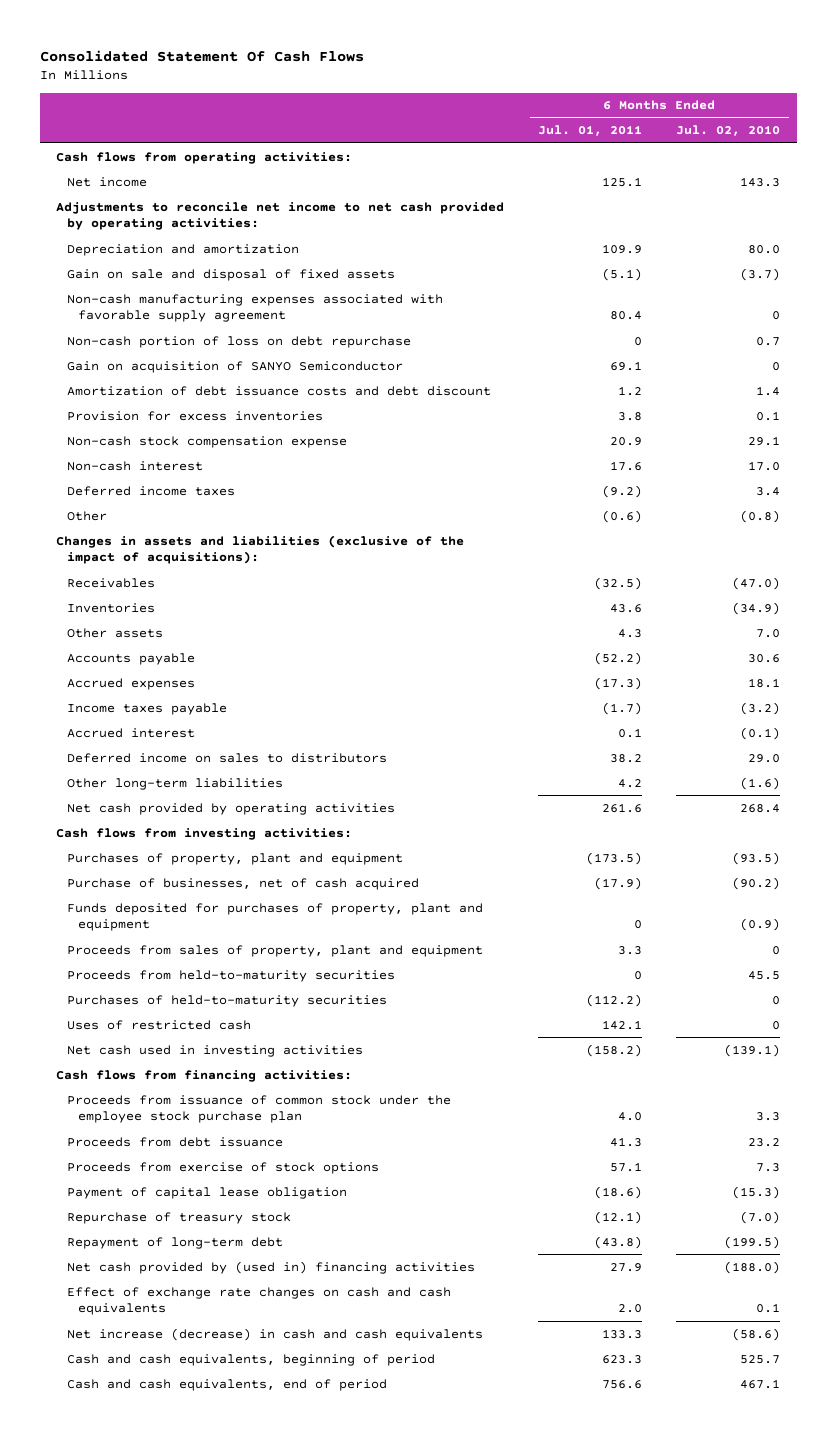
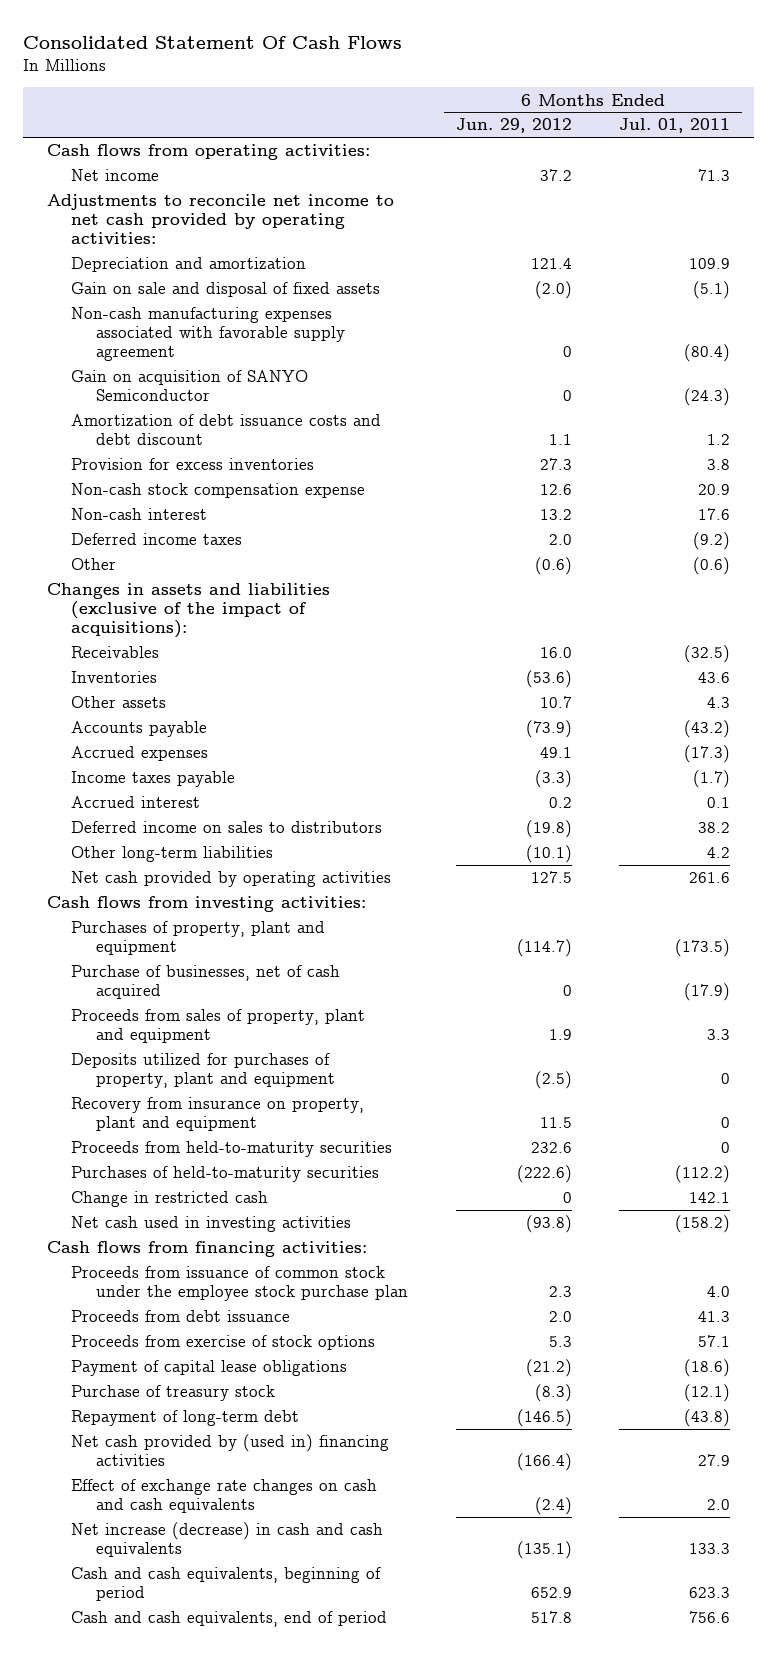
[676,125,781,137] Jul. 02, 2010 -> none
none -> [455,118,572,134] Jun. 29, 2012
[602,176,643,187] 125.1 -> [698,169,731,182] 71.3
[67,335,412,348] Non-cash portion of loss on debt repurchase -> none
[610,311,643,321] 80.4 -> [684,344,731,363] (80.4)
[610,360,643,371] 69.1 -> [684,388,731,407] (24.3)
[594,651,643,665] (52.2) -> [684,720,731,739] (43.2)
[67,902,484,932] Funds deposited for purchases of property, plant and equipment -> none
none -> [71,1053,335,1089] Deposits utilized for purchases of property, plant and equipment
none -> [71,1097,365,1132] Recovery from insurance on property, plant and equipment
[67,1019,252,1030] Uses of restricted cash -> [71,1191,269,1208] Change in restricted cash
[67,1186,348,1199] Payment of capital lease obligation -> [71,1360,348,1377] Payment of capital lease obligations
[67,1211,292,1224] Repurchase of treasury stock -> [71,1385,276,1402] Purchase of treasury stock

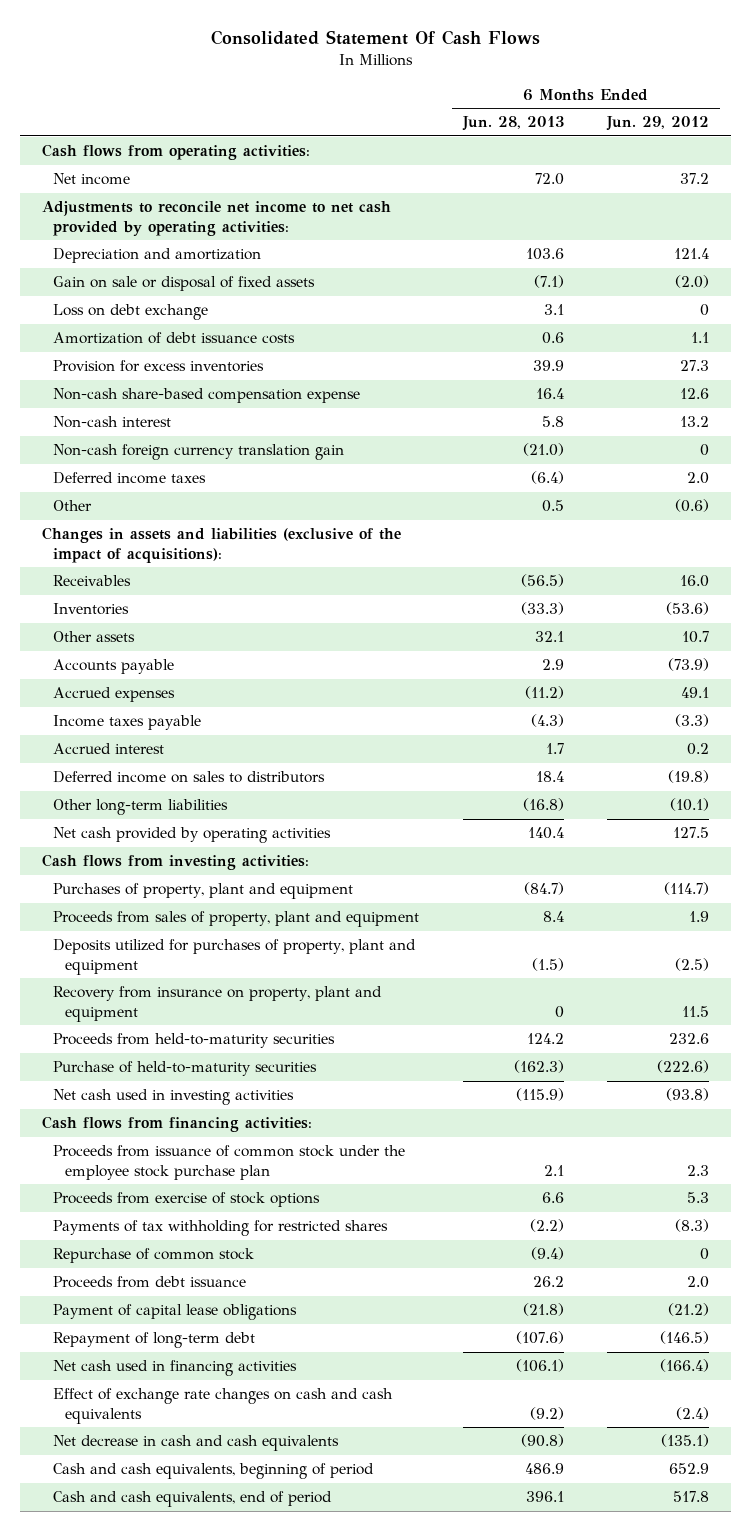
[619,118,731,134] Jul. 01, 2011 -> none
none -> [461,116,564,132] Jun. 28, 2013
[71,307,345,362] Non-cash manufacturing expenses associated with favorable supply agreement -> none
[71,370,309,402] Gain on acquisition of SANYO Semiconductor -> none
[71,282,381,298] Gain on sale and disposal of fixed assets -> [53,276,316,292] Gain on sale or disposal of fixed assets
none -> [53,304,209,321] Loss on debt exchange
[71,414,382,446] Amortization of debt issuance costs and debt discount -> [53,332,296,345] Amortization of debt issuance costs
[71,483,366,499] Non-cash stock compensation expense -> [53,388,361,404] Non-cash share-based compensation expense
none -> [53,444,345,461] Non-cash foreign currency translation gain
[71,965,341,1000] Purchase of businesses, net of cash acquired -> none
[71,1191,269,1208] Change in restricted cash -> none
[71,1166,380,1183] Purchases of held-to-maturity securities -> [53,1061,318,1077] Purchase of held-to-maturity securities
none -> [53,1220,389,1237] Payments of tax withholding for restricted shares
none -> [53,1248,255,1264] Repurchase of common stock
[71,1310,291,1323] Proceeds from debt issuance -> [53,1276,247,1289] Proceeds from debt issuance
[71,1385,276,1402] Purchase of treasury stock -> none
[71,1434,390,1467] Net cash provided by (used in) financing activities -> [53,1360,298,1377] Net cash used in financing activities
[71,1522,384,1558] Net increase (decrease) in cash and cash equivalents -> [53,1435,340,1452] Net decrease in cash and cash equivalents

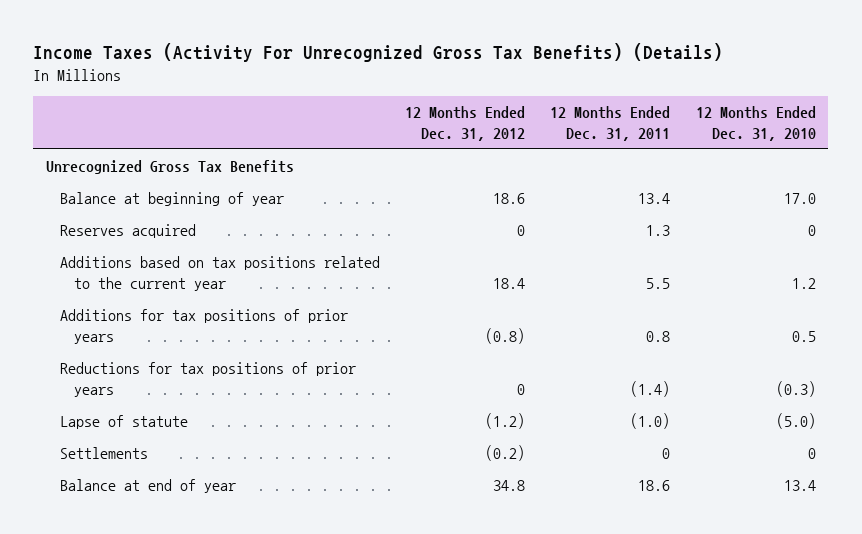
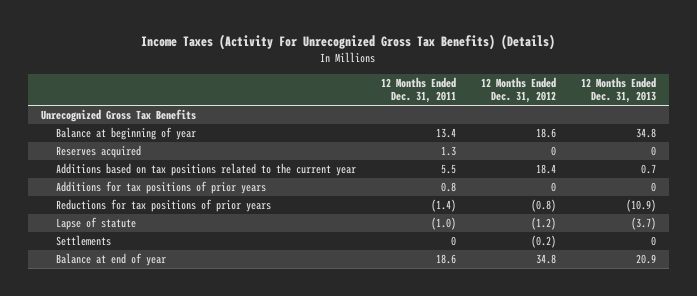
[695,106,816,142] 12 Months Ended Dec. 31, 2010 -> none
none -> [580,76,656,104] 12 Months Ended Dec. 31, 2013
[485,327,526,344] (0.8) -> [550,182,556,193] 0
[517,383,526,395] 0 -> [530,199,556,213] (0.8)

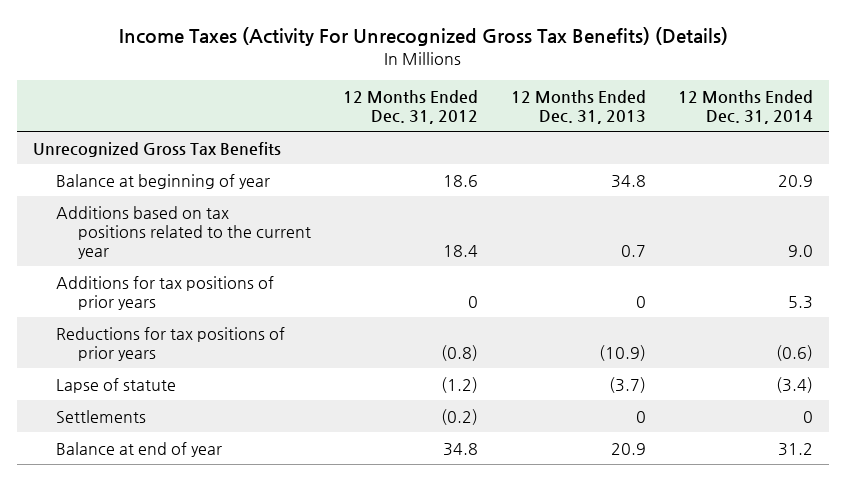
[380,76,456,104] 12 Months Ended Dec. 31, 2011 -> none
none -> [677,90,813,125] 12 Months Ended Dec. 31, 2014
[55,145,141,159] Reserves acquired -> none

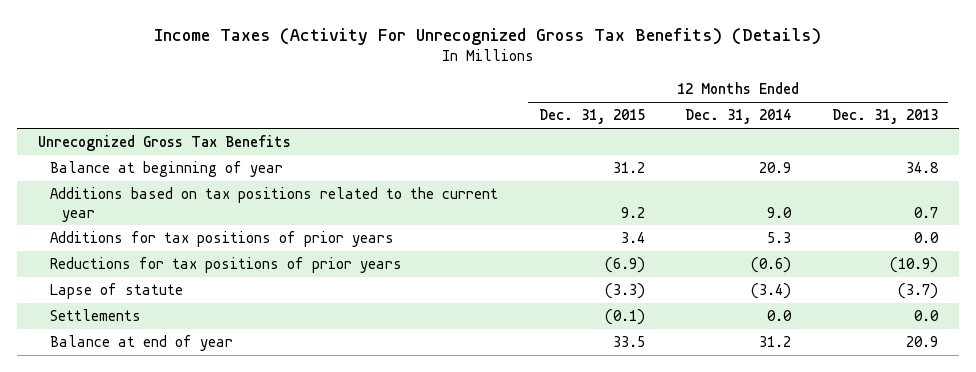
[343,90,479,125] 12 Months Ended Dec. 31, 2012 -> none
none -> [538,109,645,125] Dec. 31, 2015
[635,295,646,308] 0 -> [914,232,940,244] 0.0
[635,410,646,423] 0 -> [914,310,940,322] 0.0
[802,410,813,423] 0 -> [767,310,793,322] 0.0

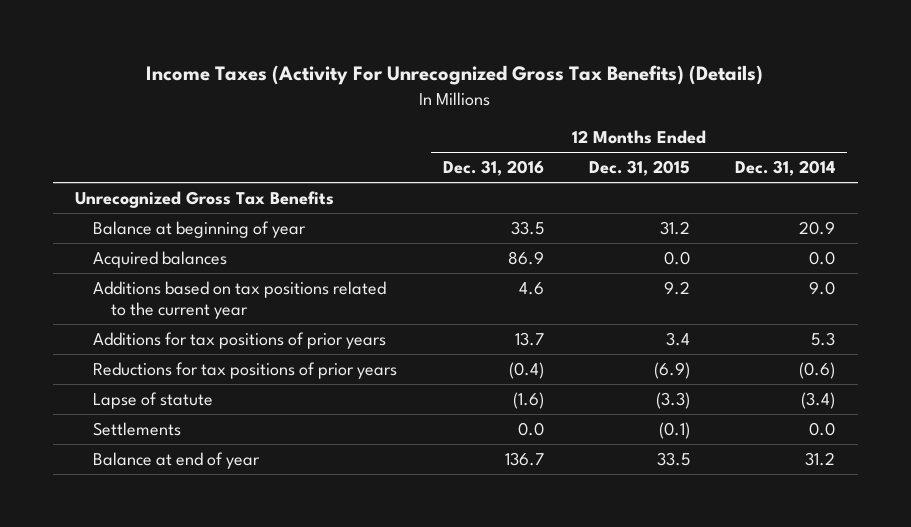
[832,109,939,125] Dec. 31, 2013 -> none
none -> [442,160,544,177] Dec. 31, 2016
none -> [93,250,228,268] Acquired balances

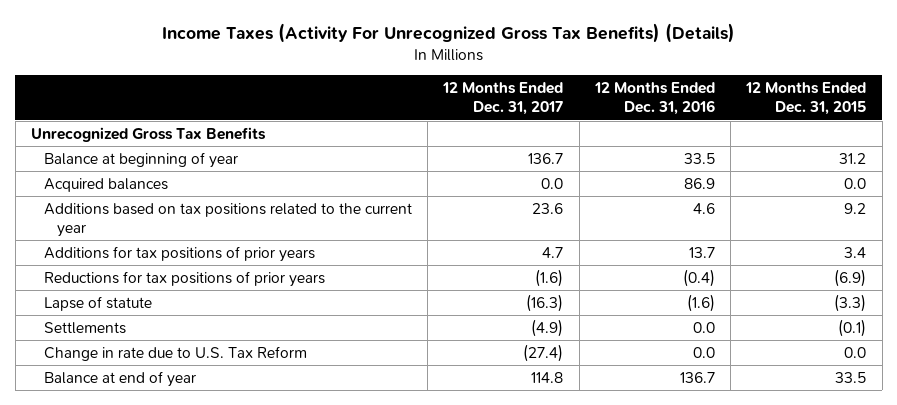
[735,160,836,177] Dec. 31, 2014 -> none
none -> [442,82,564,116] 12 Months Ended Dec. 31, 2017
none -> [43,345,307,361] Change in rate due to U.S. Tax Reform

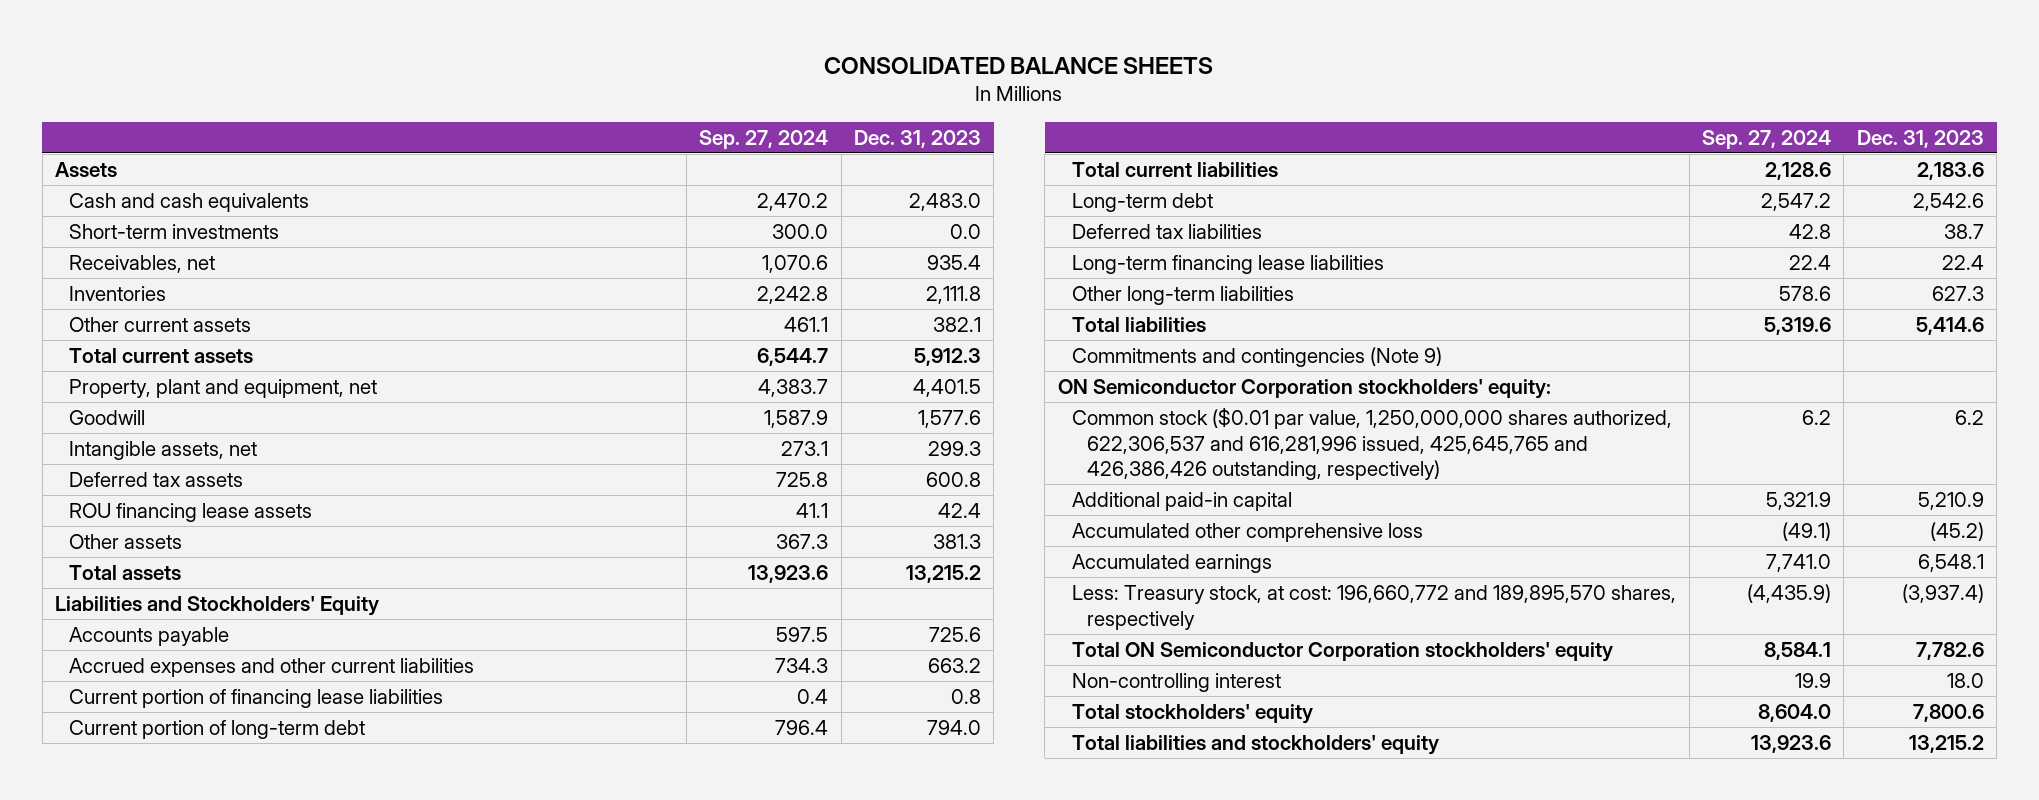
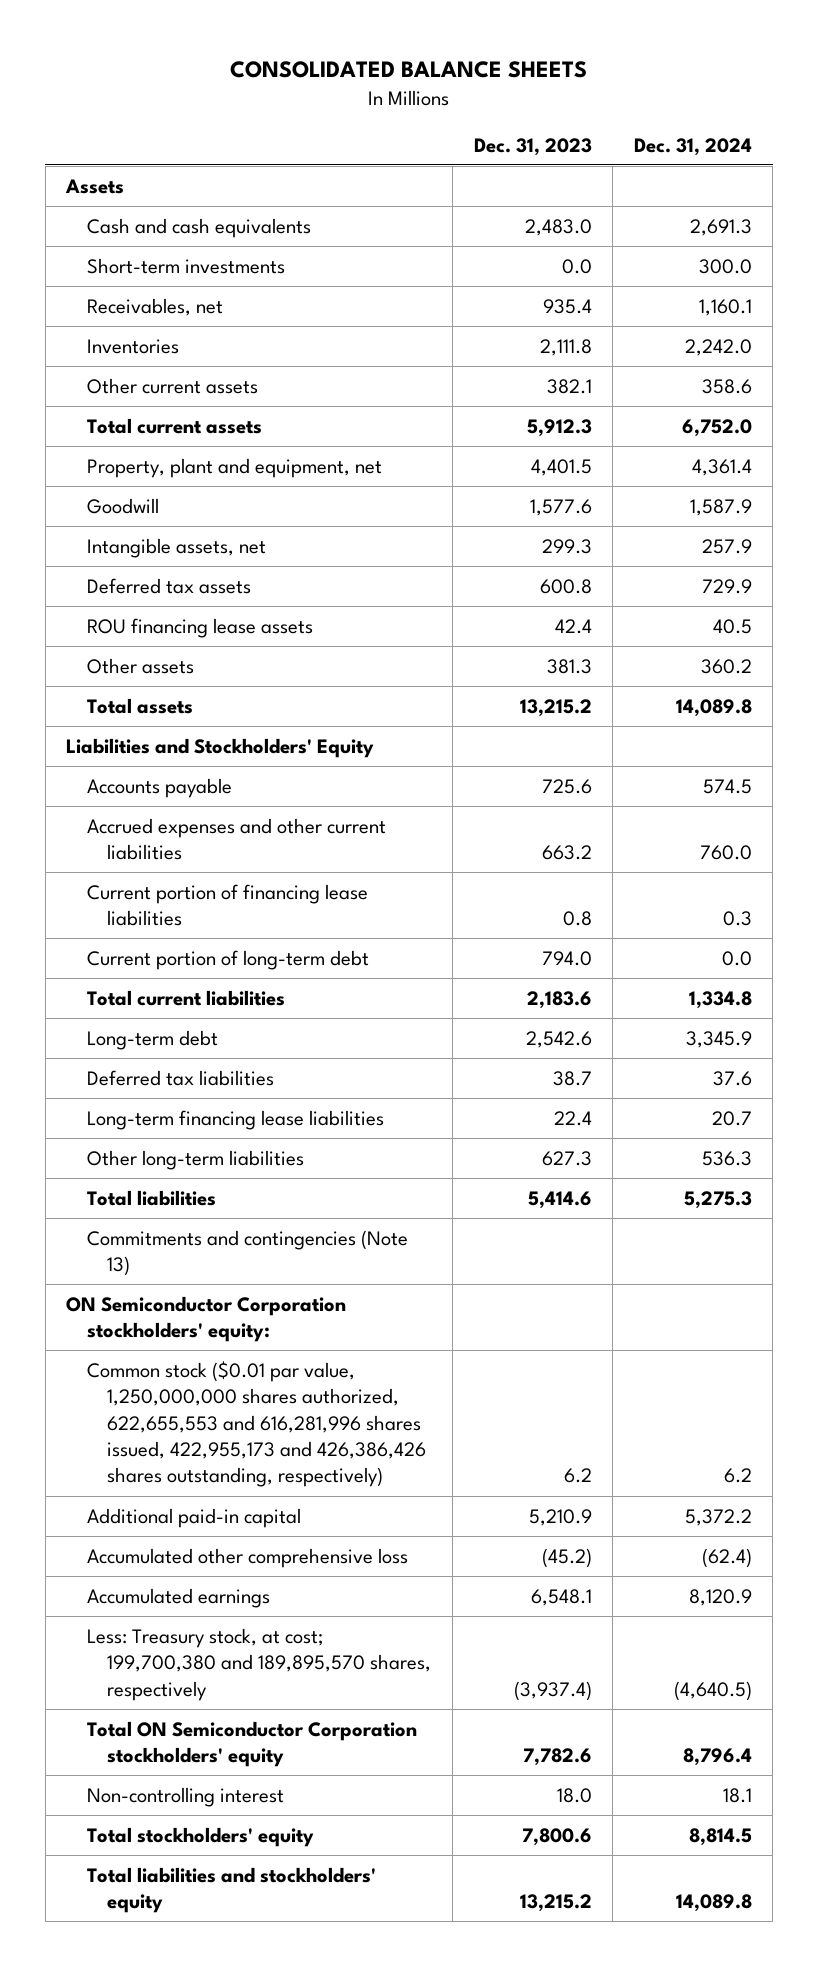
[699,129,829,149] Sep. 27, 2024 -> none
none -> [633,137,752,156] Dec. 31, 2024
[1072,346,1443,367] Commitments and contingencies (Note 9) -> [86,1229,408,1277] Commitments and contingencies (Note 13)
[1072,406,1673,481] Common stock ($0.01 par value, 1,250,000,000 shares authorized, 622,306,537 and 616,281,996 issued, 425,645,765 and 426,386,426 outstanding, respectively) -> [86,1360,427,1488] Common stock ($0.01 par value, 1,250,000,000 shares authorized, 622,655,553 and 616,281,996 shares issued, 422,955,173 and 426,386,426 shares outstanding, respectively)
[1072,584,1677,630] Less: Treasury stock, at cost: 196,660,772 and 189,895,570 shares, respectively -> [86,1627,432,1701] Less: Treasury stock, at cost; 199,700,380 and 189,895,570 shares, respectively

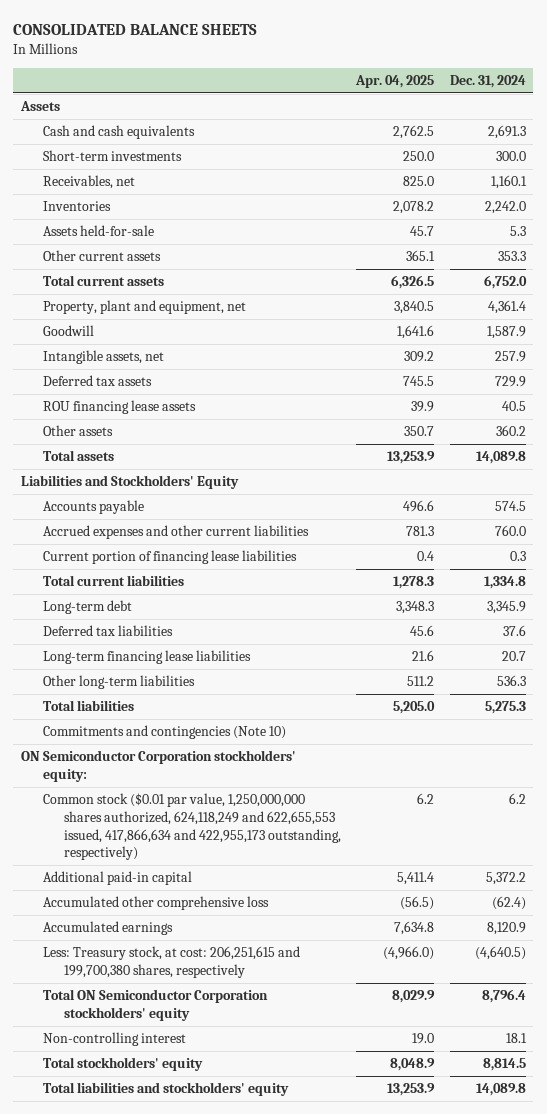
[473,137,592,156] Dec. 31, 2023 -> none
none -> [355,74,435,88] Apr. 04, 2025
none -> [42,225,154,237] Assets held-for-sale
[701,378,752,394] 358.6 -> [497,251,526,262] 353.3
[86,949,369,970] Current portion of long-term debt -> none
[86,1229,408,1277] Commitments and contingencies (Note 13) -> [42,725,286,740] Commitments and contingencies (Note 10)
[86,1360,427,1488] Common stock ($0.01 par value, 1,250,000,000 shares authorized, 622,655,553 and 616,281,996 shares issued, 422,955,173 and 426,386,426 shares outstanding, respectively) -> [42,793,342,861] Common stock ($0.01 par value, 1,250,000,000 shares authorized, 624,118,249 and 622,655,553 issued, 417,866,634 and 422,955,173 outstanding, respectively)
[86,1627,432,1701] Less: Treasury stock, at cost; 199,700,380 and 189,895,570 shares, respectively -> [42,946,300,978] Less: Treasury stock, at cost: 206,251,615 and 199,700,380 shares, respectively

